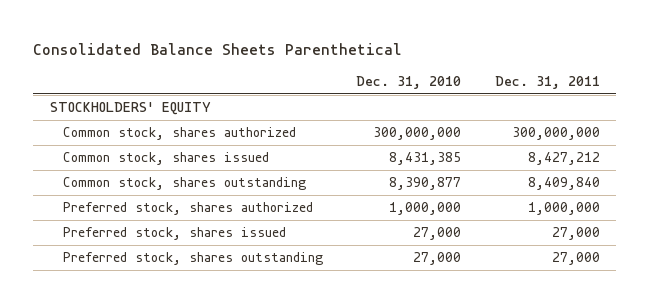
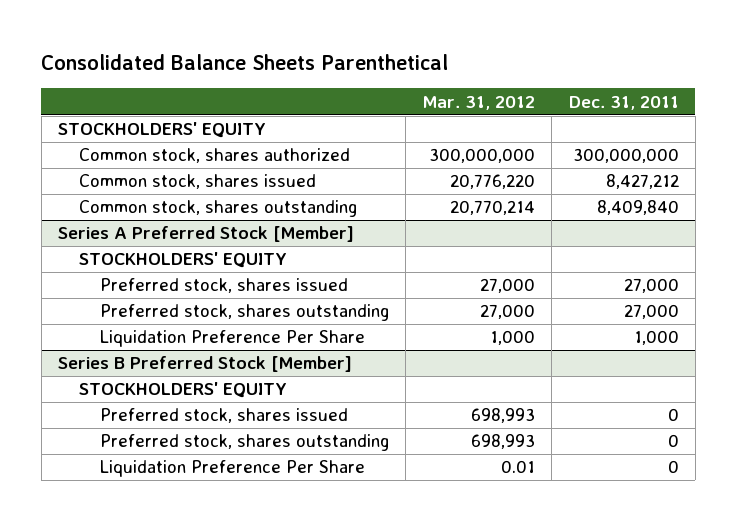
[356,76,462,90] Dec. 31, 2010 -> none
none -> [422,95,536,110] Mar. 31, 2012
[62,202,313,216] Preferred stock, shares authorized -> none
none -> [57,226,354,243] Series A Preferred Stock [Member]
none -> [78,252,287,269] STOCKHOLDERS' EQUITY
none -> [99,330,365,348] Liquidation Preference Per Share
none -> [57,356,352,373] Series B Preferred Stock [Member]
none -> [78,382,287,399] STOCKHOLDERS' EQUITY
none -> [99,408,348,424] Preferred stock, shares issued
none -> [99,434,389,452] Preferred stock, shares outstanding
none -> [99,460,365,478] Liquidation Preference Per Share

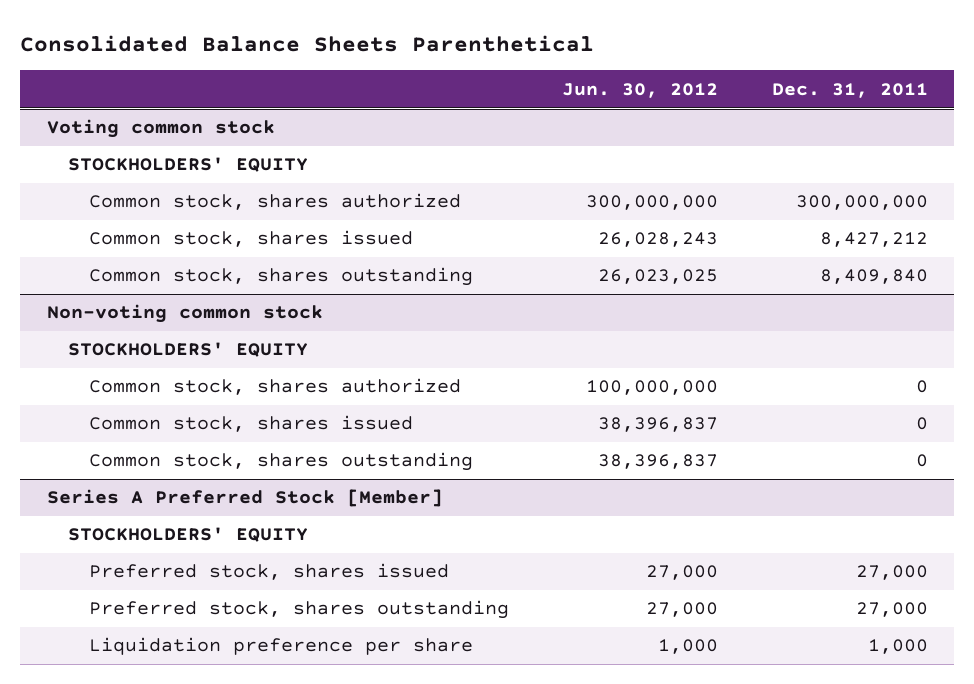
[422,95,536,110] Mar. 31, 2012 -> none
none -> [562,82,719,98] Jun. 30, 2012
none -> [46,119,275,139] Voting common stock
none -> [46,304,323,324] Non-voting common stock
none -> [67,342,308,358] STOCKHOLDERS' EQUITY
none -> [89,378,462,396] Common stock, shares authorized
none -> [89,415,414,433] Common stock, shares issued
none -> [89,452,474,472] Common stock, shares outstanding
[57,356,352,373] Series B Preferred Stock [Member] -> none
[78,382,287,399] STOCKHOLDERS' EQUITY -> none
[99,408,348,424] Preferred stock, shares issued -> none
[99,434,389,452] Preferred stock, shares outstanding -> none
[99,460,365,478] Liquidation Preference Per Share -> none
[99,330,365,348] Liquidation Preference Per Share -> [89,637,474,656] Liquidation preference per share

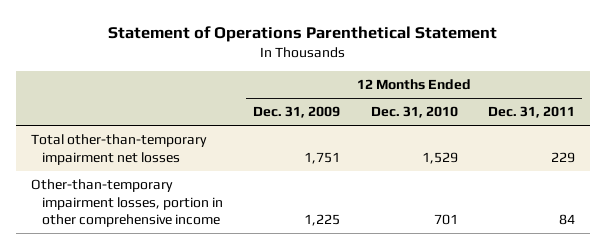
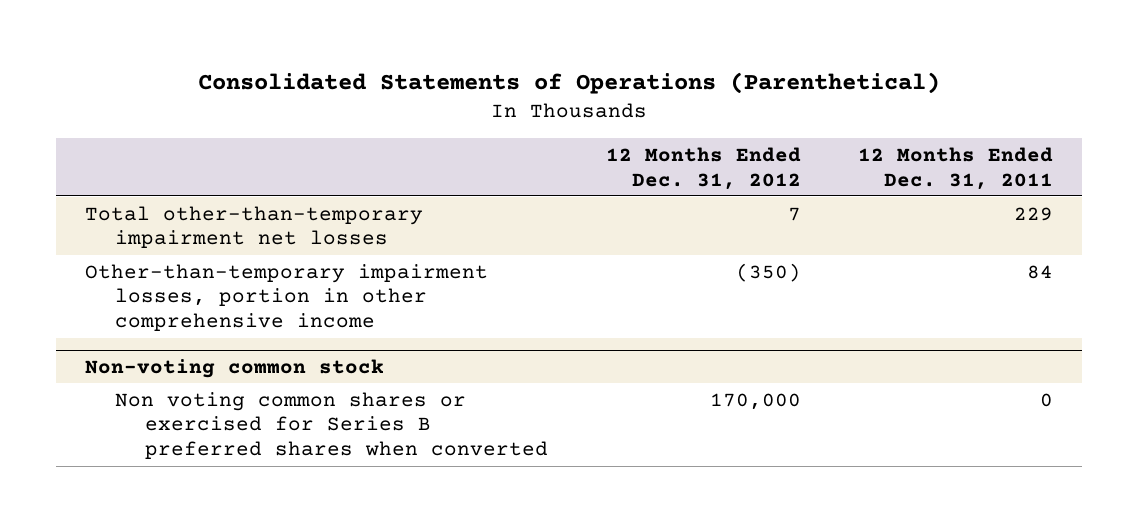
[107,25,497,42] Statement of Operations Parenthetical Statement -> [197,71,940,94] Consolidated Statements of Operations (Parenthetical)
[253,106,341,119] Dec. 31, 2009 -> none
[370,106,458,119] Dec. 31, 2010 -> none
none -> [605,146,801,190] 12 Months Ended Dec. 31, 2012
none -> [84,358,384,378] Non-voting common stock
none -> [115,391,549,460] Non voting common shares or exercised for Series B preferred shares when converted

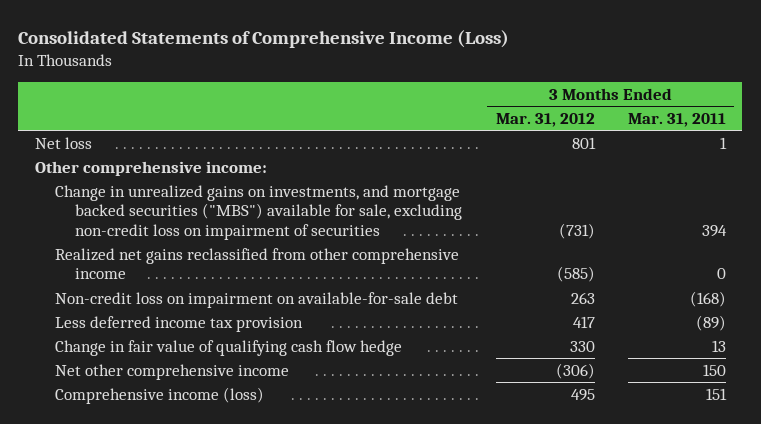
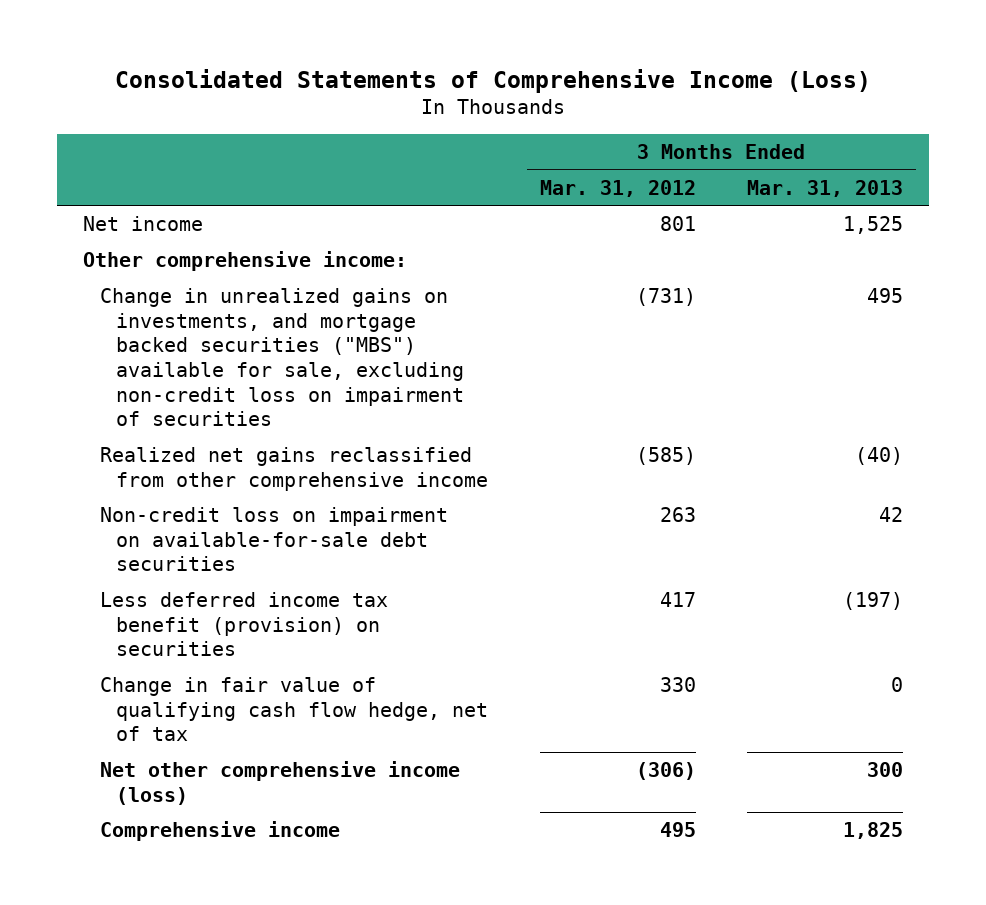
[627,112,726,127] Mar. 31, 2011 -> none
none -> [747,179,904,197] Mar. 31, 2013
[35,136,93,149] Net loss -> [83,215,204,231] Net income
[55,291,459,308] Non-credit loss on impairment on available-for-sale debt -> [99,506,448,572] Non-credit loss on impairment on available-for-sale debt securities
[55,315,304,332] Less deferred income tax provision -> [99,591,388,657] Less deferred income tax benefit (provision) on securities
[55,339,403,356] Change in fair value of qualifying cash flow hedge -> [99,676,488,742] Change in fair value of qualifying cash flow hedge, net of tax
[55,363,290,380] Net other comprehensive income -> [99,760,460,805] Net other comprehensive income (loss)
[55,386,265,404] Comprehensive income (loss) -> [99,820,340,841] Comprehensive income

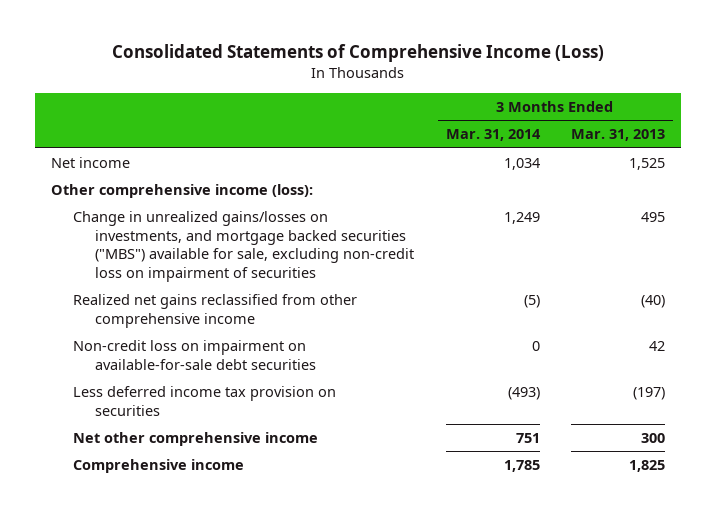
[539,179,696,197] Mar. 31, 2012 -> none
none -> [445,129,541,142] Mar. 31, 2014
[83,250,408,271] Other comprehensive income: -> [51,183,314,198] Other comprehensive income (loss):
[99,287,464,427] Change in unrealized gains on investments, and mortgage backed securities ("MBS") available for sale, excluding non-credit loss on impairment of securities -> [73,210,414,283] Change in unrealized gains/losses on investments, and mortgage backed securities ("MBS") available for sale, excluding non-credit loss on impairment of securities
[99,676,488,742] Change in fair value of qualifying cash flow hedge, net of tax -> none
[99,591,388,657] Less deferred income tax benefit (provision) on securities -> [73,385,337,416] Less deferred income tax provision on securities
[99,760,460,805] Net other comprehensive income (loss) -> [73,431,319,446] Net other comprehensive income

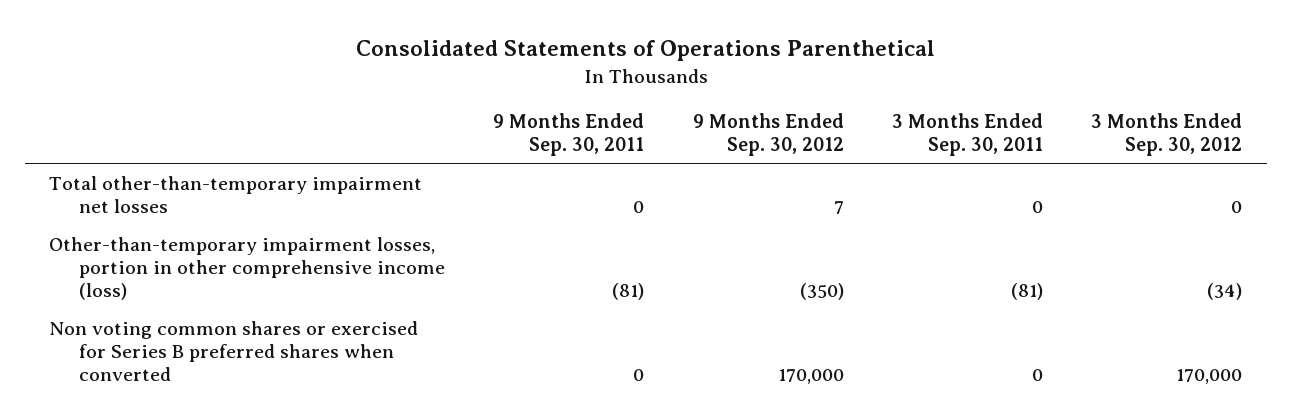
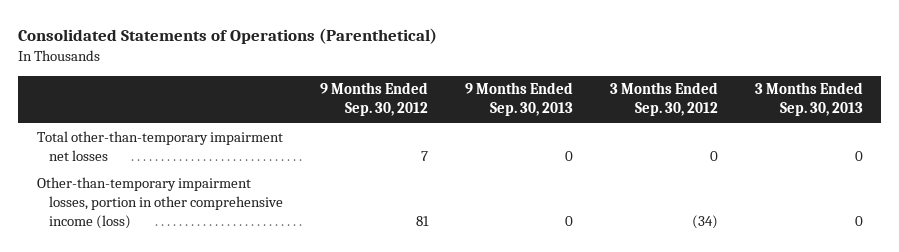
[355,39,935,61] Consolidated Statements of Operations Parenthetical -> [18,28,438,45] Consolidated Statements of Operations (Parenthetical)
[493,113,645,156] 9 Months Ended Sep. 30, 2011 -> none
[891,113,1043,156] 3 Months Ended Sep. 30, 2011 -> none
none -> [464,82,573,117] 9 Months Ended Sep. 30, 2013
none -> [754,82,863,117] 3 Months Ended Sep. 30, 2013
[49,320,419,381] Non voting common shares or exercised for Series B preferred shares when converted -> none
[799,282,844,300] (350) -> [416,215,430,226] 81

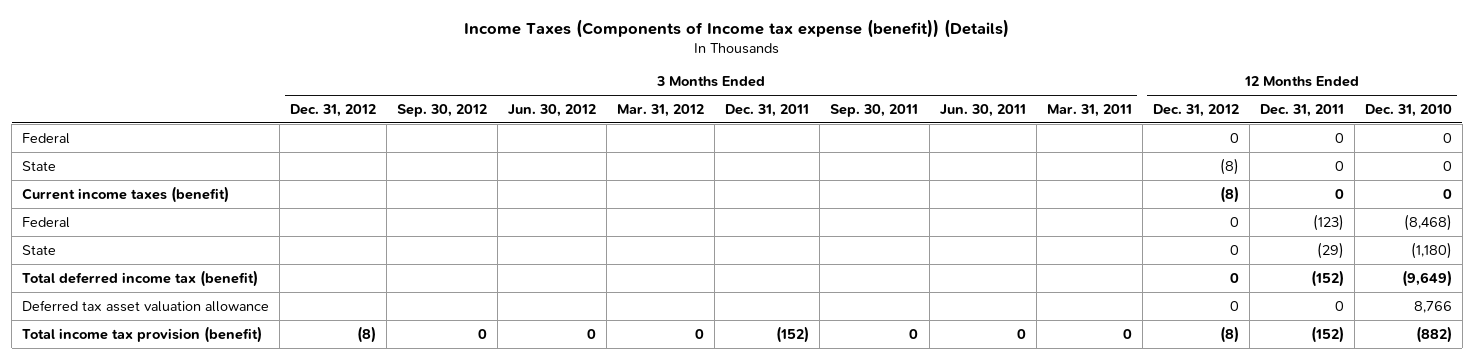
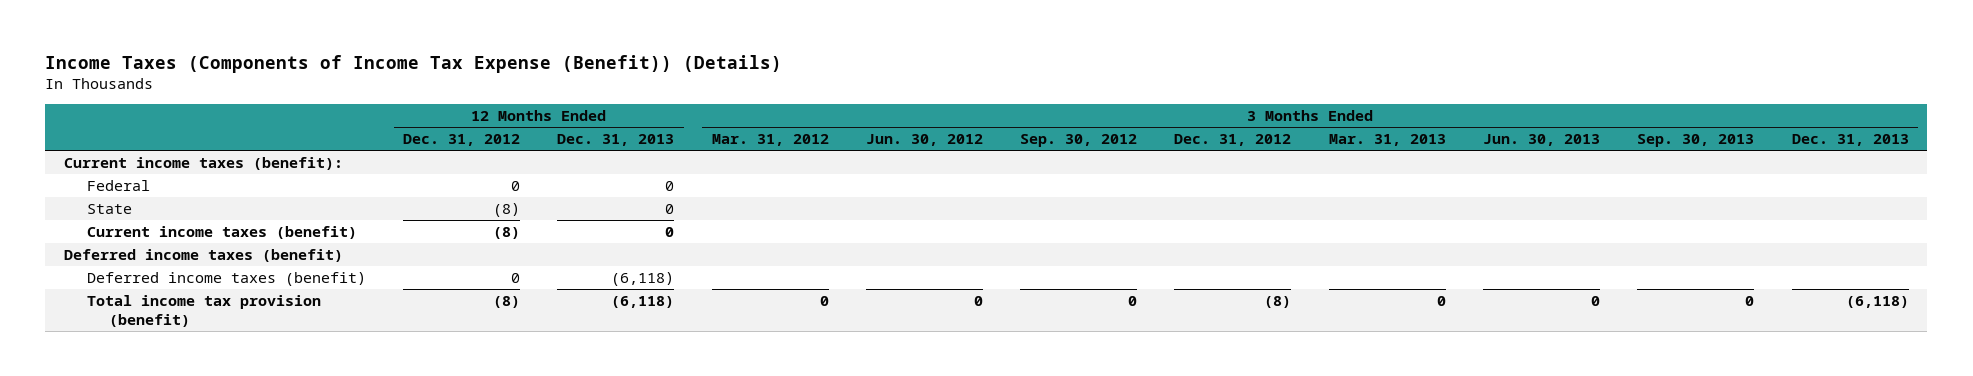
[463,18,1009,38] Income Taxes (Components of Income tax expense (benefit)) (Details) -> [45,54,783,73] Income Taxes (Components of Income Tax Expense (Benefit)) (Details)
[725,103,810,117] Dec. 31, 2011 -> none
[830,103,919,117] Sep. 30, 2011 -> none
[939,103,1026,117] Jun. 30, 2011 -> none
[1046,103,1132,117] Mar. 31, 2011 -> none
[1259,103,1344,117] Dec. 31, 2011 -> none
[1364,103,1452,117] Dec. 31, 2010 -> none
none -> [557,134,675,147] Dec. 31, 2013
none -> [1328,134,1446,147] Mar. 31, 2013
none -> [1483,134,1601,147] Jun. 30, 2013
none -> [1637,134,1755,148] Sep. 30, 2013
none -> [1791,134,1909,147] Dec. 31, 2013
none -> [63,157,343,171] Current income taxes (benefit):
[22,216,71,228] Federal -> none
[22,244,57,255] State -> none
[22,299,270,312] Deferred tax asset valuation allowance -> none
none -> [63,249,343,263] Deferred income taxes (benefit)
[22,269,259,287] Total deferred income tax (benefit) -> [86,272,366,287] Deferred income taxes (benefit)

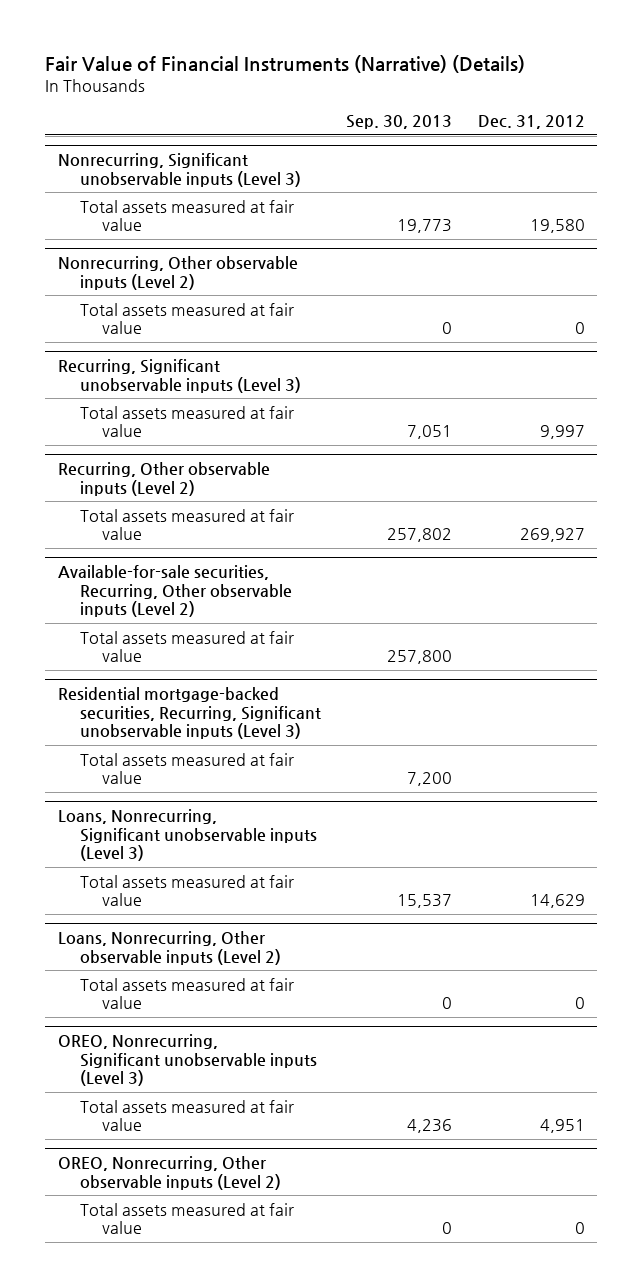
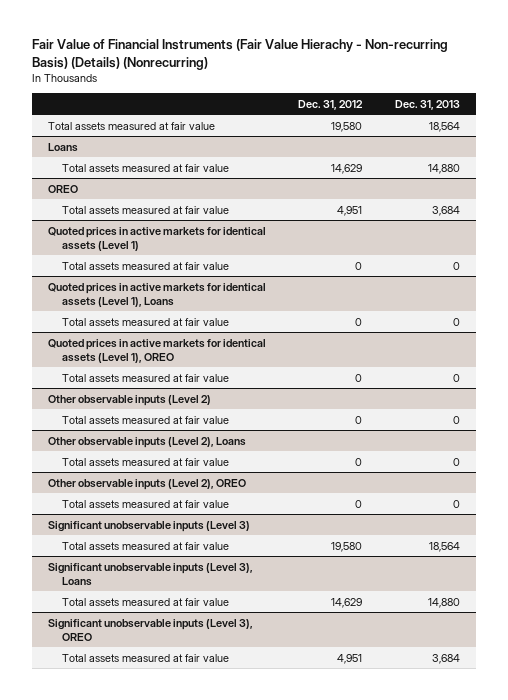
[44,54,525,73] Fair Value of Financial Instruments (Narrative) (Details) -> [31,39,448,70] Fair Value of Financial Instruments (Fair Value Hierachy - Non-recurring Basis) (Details) (Nonrecurring)
[346,115,453,130] Sep. 30, 2013 -> none
none -> [394,99,460,110] Dec. 31, 2013
[57,152,301,187] Nonrecurring, Significant unobservable inputs (Level 3) -> none
[57,255,298,290] Nonrecurring, Other observable inputs (Level 2) -> none
[79,302,294,335] Total assets measured at fair value -> none
[57,358,301,393] Recurring, Significant unobservable inputs (Level 3) -> none
[79,405,294,438] Total assets measured at fair value -> none
[57,461,270,496] Recurring, Other observable inputs (Level 2) -> none
[79,508,294,541] Total assets measured at fair value -> none
[57,564,292,618] Available-for-sale securities, Recurring, Other observable inputs (Level 2) -> none
[79,630,294,663] Total assets measured at fair value -> none
[57,686,321,740] Residential mortgage-backed securities, Recurring, Significant unobservable inputs (Level 3) -> none
[79,752,294,785] Total assets measured at fair value -> none
[57,808,317,862] Loans, Nonrecurring, Significant unobservable inputs (Level 3) -> none
none -> [48,142,79,152] Loans
[57,930,281,965] Loans, Nonrecurring, Other observable inputs (Level 2) -> none
[79,977,294,1010] Total assets measured at fair value -> none
[57,1033,317,1087] OREO, Nonrecurring, Significant unobservable inputs (Level 3) -> none
none -> [48,184,79,193] OREO
[57,1155,281,1190] OREO, Nonrecurring, Other observable inputs (Level 2) -> none
none -> [48,226,267,251] Quoted prices in active markets for identical assets (Level 1)
none -> [48,282,267,307] Quoted prices in active markets for identical assets (Level 1), Loans
none -> [62,317,230,326] Total assets measured at fair value
none -> [48,338,267,363] Quoted prices in active markets for identical assets (Level 1), OREO
none -> [62,373,230,382] Total assets measured at fair value
none -> [48,394,212,406] Other observable inputs (Level 2)
none -> [62,415,230,424] Total assets measured at fair value
none -> [48,436,247,448] Other observable inputs (Level 2), Loans
none -> [62,457,230,466] Total assets measured at fair value
none -> [48,478,247,490] Other observable inputs (Level 2), OREO
none -> [62,499,230,508] Total assets measured at fair value
none -> [48,520,251,532] Significant unobservable inputs (Level 3)
none -> [62,541,230,550] Total assets measured at fair value
none -> [48,562,254,586] Significant unobservable inputs (Level 3), Loans
none -> [62,597,230,606] Total assets measured at fair value
none -> [48,618,254,641] Significant unobservable inputs (Level 3), OREO
none -> [62,653,230,662] Total assets measured at fair value

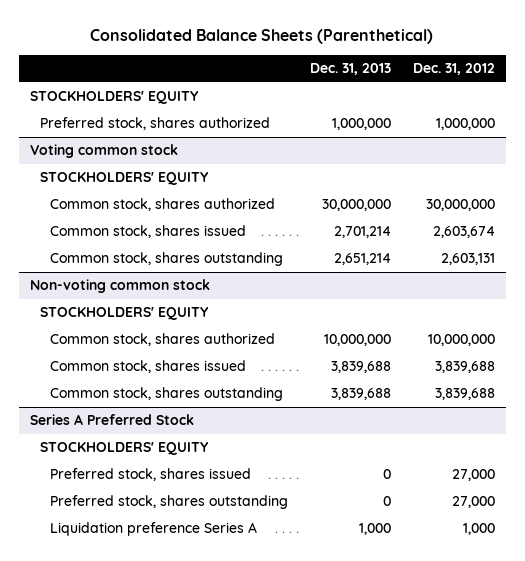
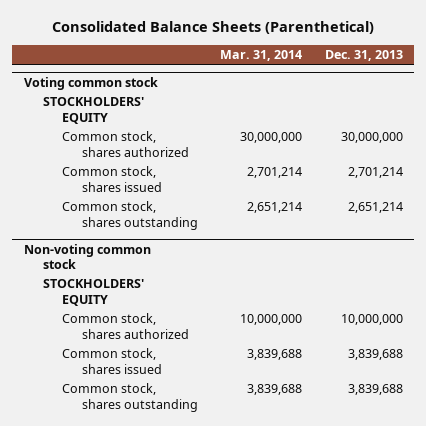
[412,63,495,76] Dec. 31, 2012 -> none
none -> [220,49,303,61] Mar. 31, 2014
[29,91,199,105] STOCKHOLDERS' EQUITY -> none
[39,117,270,131] Preferred stock, shares authorized -> none
[29,414,194,426] Series A Preferred Stock -> none
[39,442,209,456] STOCKHOLDERS' EQUITY -> none
[49,468,251,482] Preferred stock, shares issued -> none
[49,495,288,510] Preferred stock, shares outstanding -> none
[49,522,257,537] Liquidation preference Series A -> none

